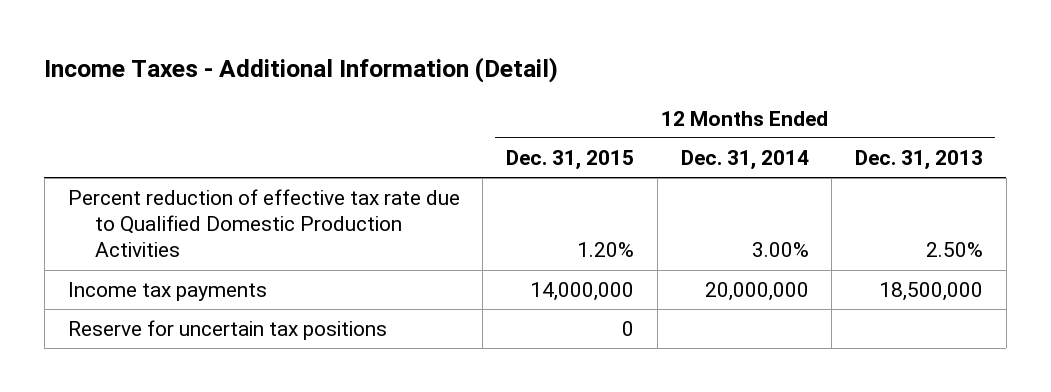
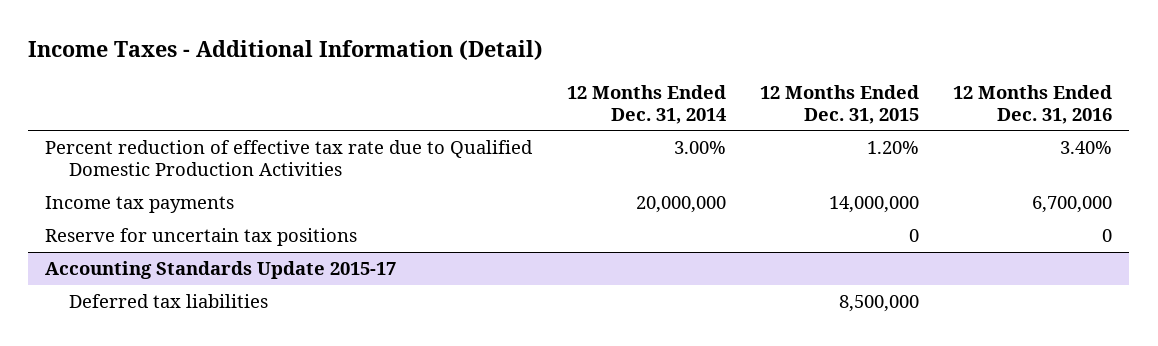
[855,150,984,171] Dec. 31, 2013 -> none
none -> [953,84,1113,124] 12 Months Ended Dec. 31, 2016
none -> [45,261,397,280] Accounting Standards Update 2015-17
none -> [68,294,268,309] Deferred tax liabilities

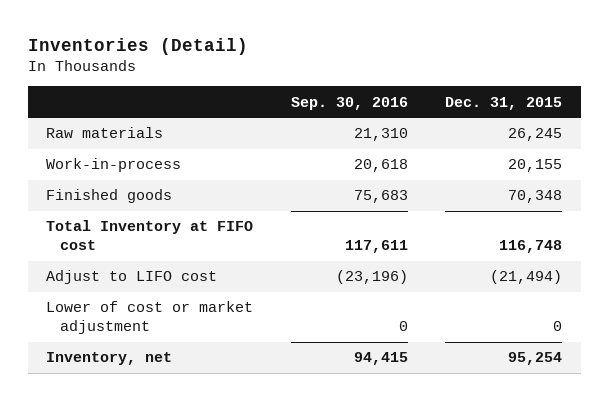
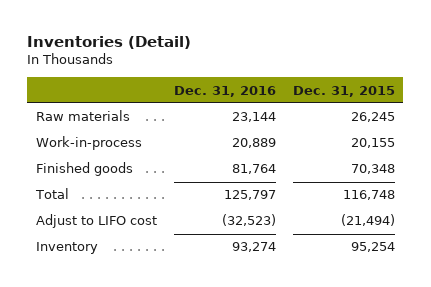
[290,96,408,110] Sep. 30, 2016 -> none
none -> [173,85,276,97] Dec. 31, 2016
[46,220,254,251] Total Inventory at FIFO cost -> [34,188,69,200] Total
[46,301,254,335] Lower of cost or market adjustment -> none
[46,352,173,366] Inventory, net -> [35,242,98,255] Inventory

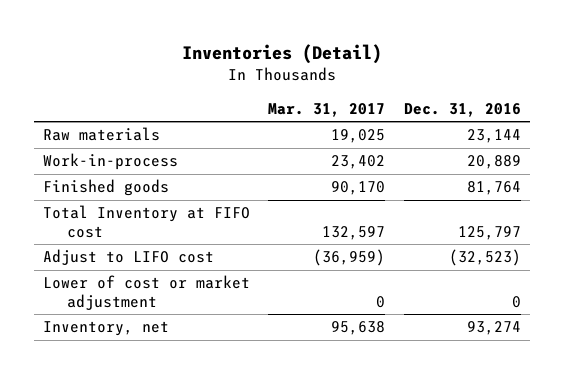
[292,85,395,97] Dec. 31, 2015 -> none
none -> [268,102,386,117] Mar. 31, 2017
[34,188,69,200] Total -> [43,205,251,238] Total Inventory at FIFO cost
none -> [43,275,251,310] Lower of cost or market adjustment
[35,242,98,255] Inventory -> [43,321,170,337] Inventory, net

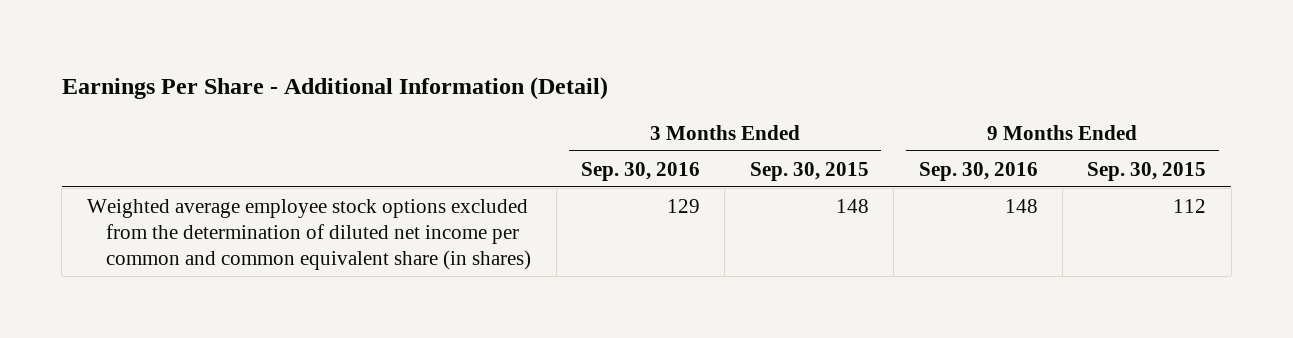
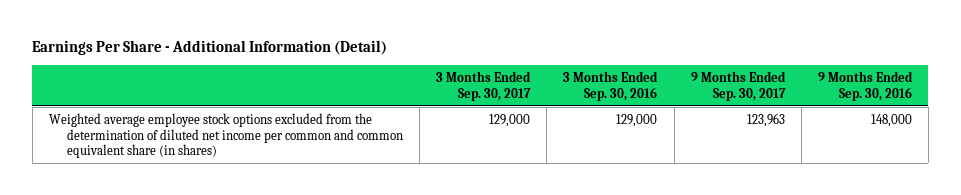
[749,161,869,181] Sep. 30, 2015 -> none
[1087,161,1207,181] Sep. 30, 2015 -> none
none -> [436,71,532,102] 3 Months Ended Sep. 30, 2017
none -> [690,71,786,102] 9 Months Ended Sep. 30, 2017
[667,198,701,213] 129 -> [616,113,658,127] 129,000
[1004,198,1038,213] 148 -> [870,113,912,127] 148,000

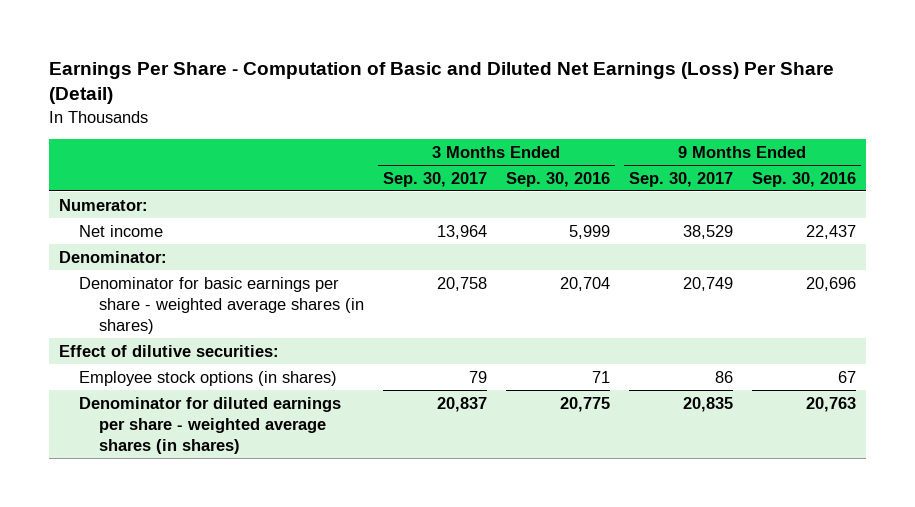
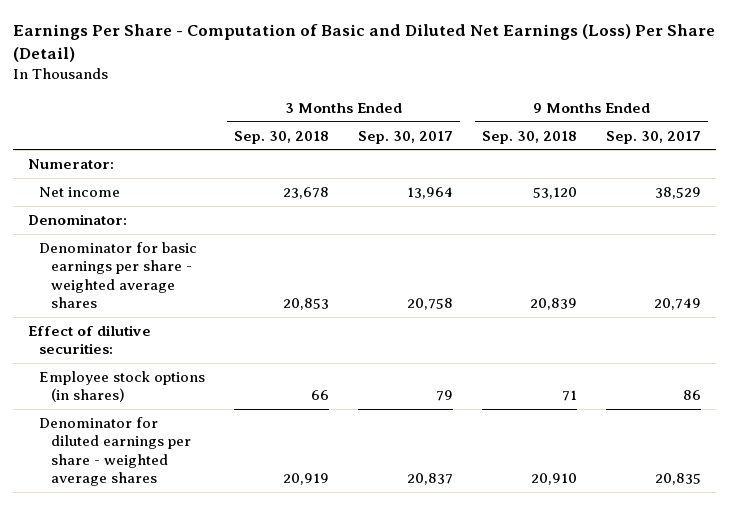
[505,171,610,187] Sep. 30, 2016 -> none
[752,171,857,187] Sep. 30, 2016 -> none
none -> [234,130,330,144] Sep. 30, 2018
none -> [482,130,578,144] Sep. 30, 2018
[78,276,364,334] Denominator for basic earnings per share - weighted average shares (in shares) -> [39,241,198,308] Denominator for basic earnings per share - weighted average shares
[78,396,341,454] Denominator for diluted earnings per share - weighted average shares (in shares) -> [39,416,191,486] Denominator for diluted earnings per share - weighted average shares

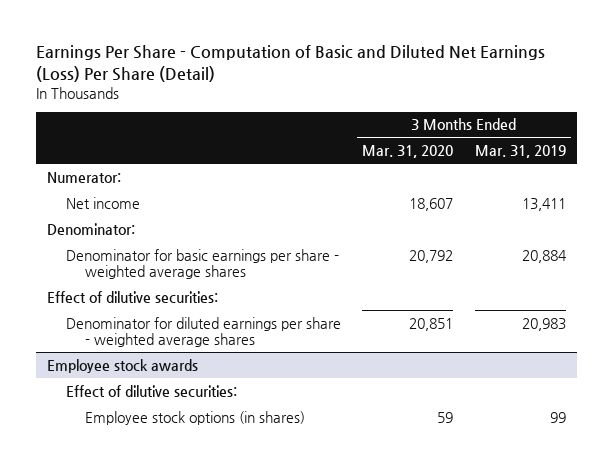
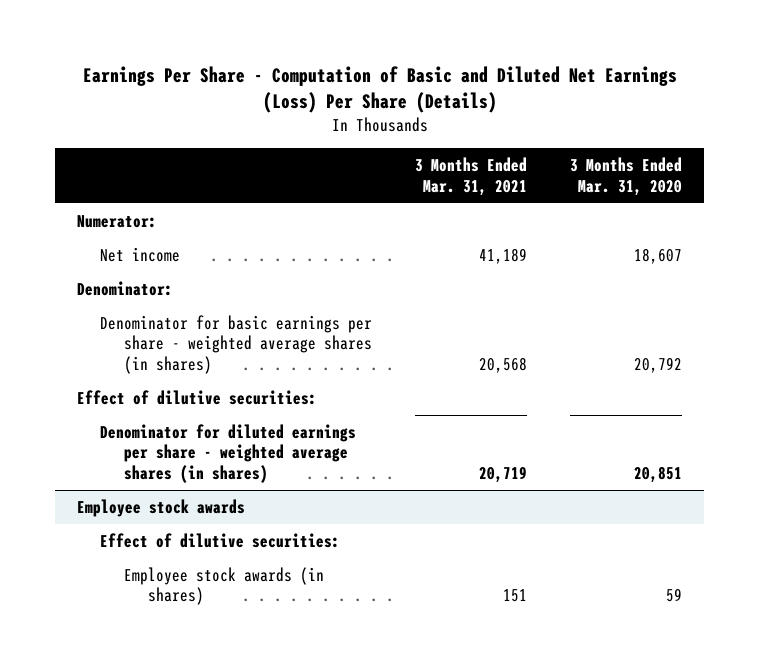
[35,45,545,82] Earnings Per Share - Computation of Basic and Diluted Net Earnings (Loss) Per Share (Detail) -> [82,65,677,114] Earnings Per Share - Computation of Basic and Diluted Net Earnings (Loss) Per Share (Details)
[475,145,567,159] Mar. 31, 2019 -> none
none -> [415,157,528,196] 3 Months Ended Mar. 31, 2021
[65,248,339,280] Denominator for basic earnings per share - weighted average shares -> [100,314,373,375] Denominator for basic earnings per share - weighted average shares (in shares)
[65,316,341,348] Denominator for diluted earnings per share - weighted average shares -> [100,423,357,484] Denominator for diluted earnings per share - weighted average shares (in shares)
[84,410,305,425] Employee stock options (in shares) -> [124,566,325,606] Employee stock awards (in shares)

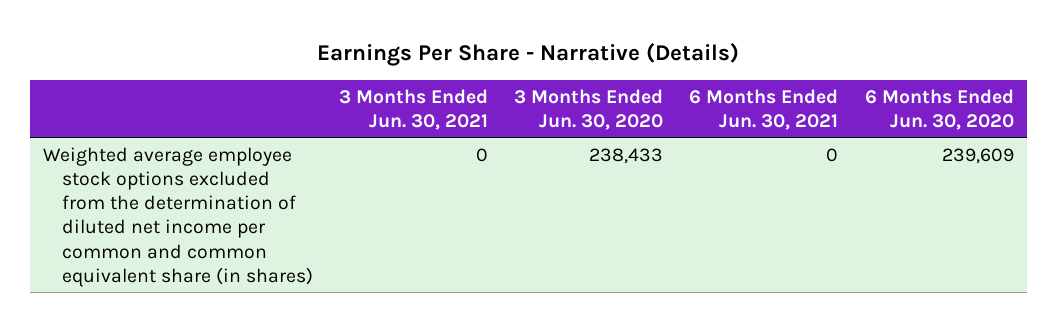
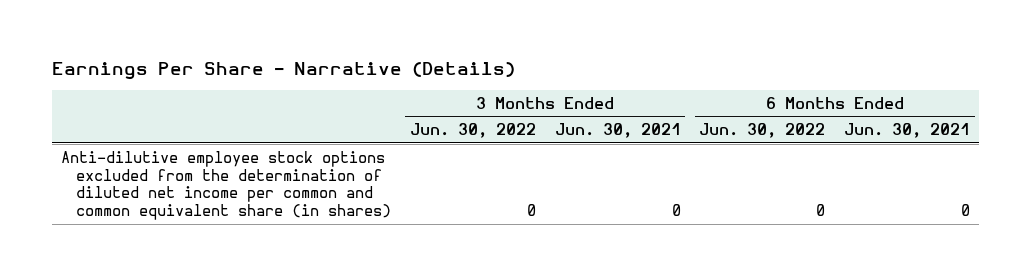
[514,88,664,131] 3 Months Ended Jun. 30, 2020 -> none
[864,88,1014,131] 6 Months Ended Jun. 30, 2020 -> none
none -> [410,123,537,139] Jun. 30, 2022
none -> [699,123,826,139] Jun. 30, 2022
[42,146,313,287] Weighted average employee stock options excluded from the determination of diluted net income per common and common equivalent share (in shares) -> [61,150,392,221] Anti-dilutive employee stock options excluded from the determination of diluted net income per common and common equivalent share (in shares)

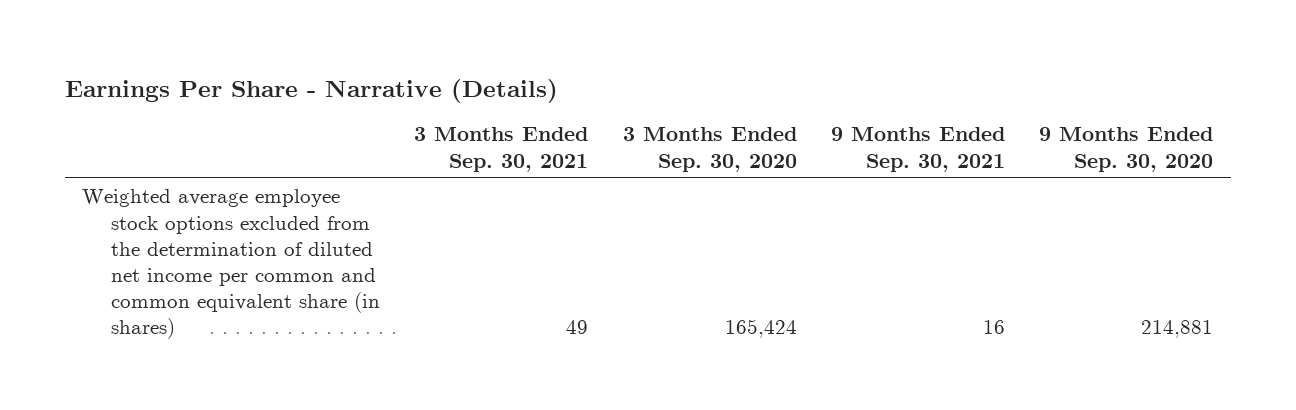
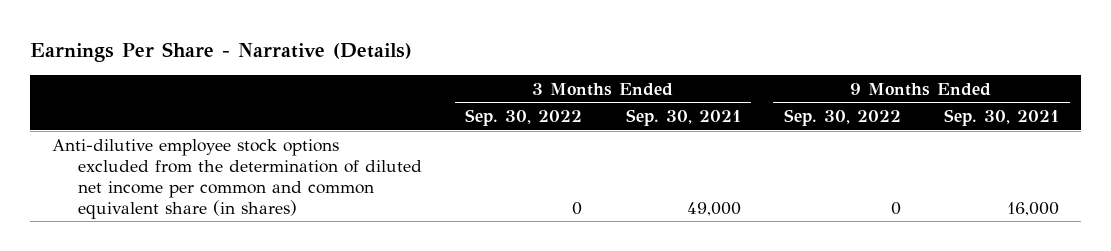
[622,127,797,172] 3 Months Ended Sep. 30, 2020 -> none
[1039,127,1214,172] 9 Months Ended Sep. 30, 2020 -> none
none -> [465,109,583,127] Sep. 30, 2022
none -> [783,109,901,127] Sep. 30, 2022
[82,189,380,340] Weighted average employee stock options excluded from the determination of diluted net income per common and common equivalent share (in shares) -> [51,138,423,219] Anti-dilutive employee stock options excluded from the determination of diluted net income per common and common equivalent share (in shares)
[566,320,589,335] 49 -> [686,201,741,216] 49,000
[983,320,1006,335] 16 -> [1006,201,1059,216] 16,000

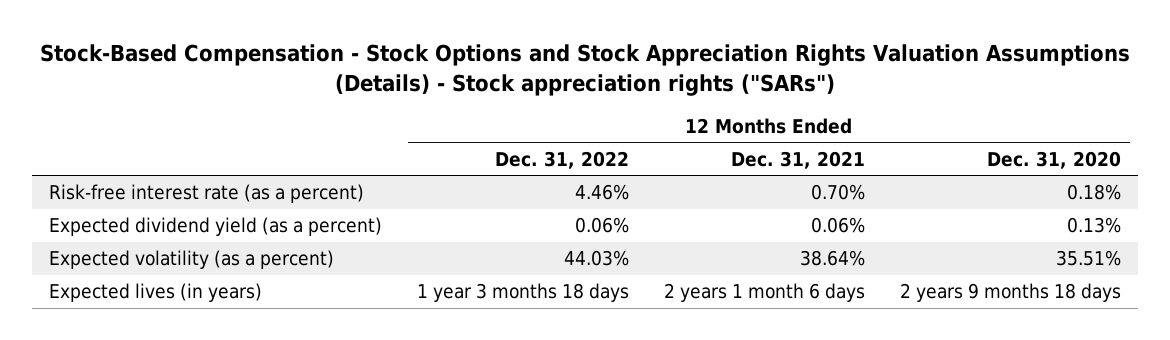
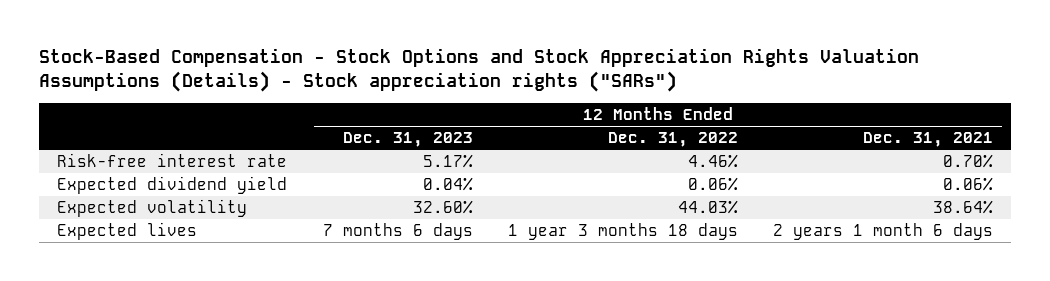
[986,150,1121,169] Dec. 31, 2020 -> none
none -> [342,132,473,148] Dec. 31, 2023
[49,184,365,204] Risk-free interest rate (as a percent) -> [57,153,288,168] Risk-free interest rate
[49,217,383,237] Expected dividend yield (as a percent) -> [57,176,288,195] Expected dividend yield
[49,250,335,270] Expected volatility (as a percent) -> [57,199,248,218] Expected volatility
[49,283,263,303] Expected lives (in years) -> [57,222,198,241] Expected lives

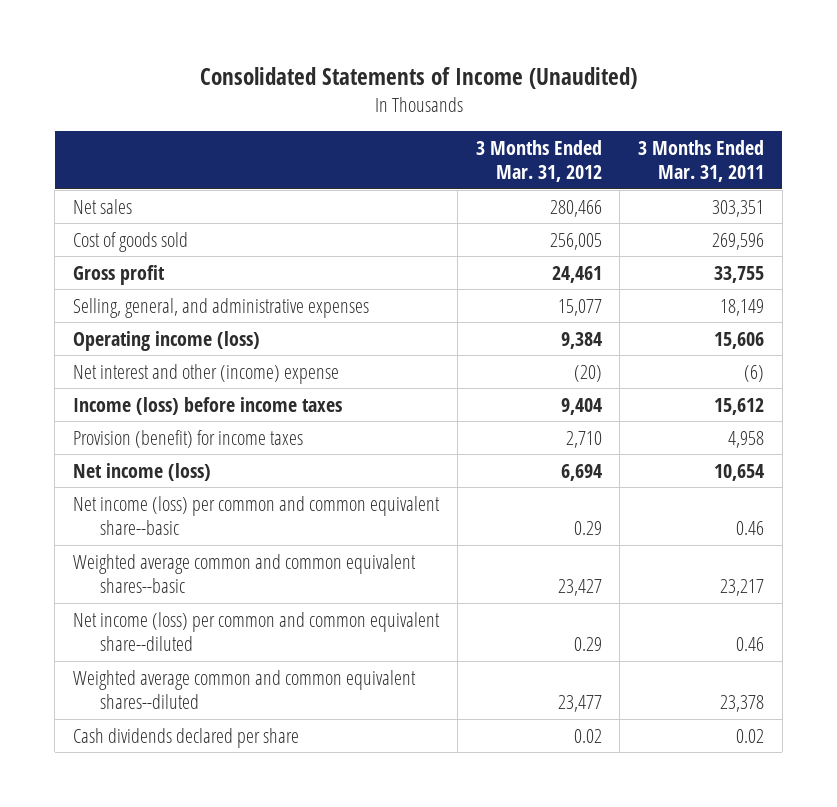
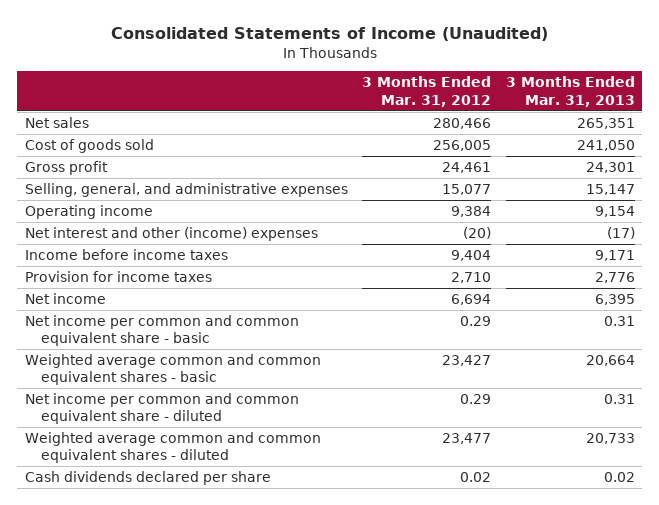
[638,139,765,183] 3 Months Ended Mar. 31, 2011 -> none
none -> [505,76,635,107] 3 Months Ended Mar. 31, 2013
[73,330,261,351] Operating income (loss) -> [24,205,153,220] Operating income
[73,363,340,384] Net interest and other (income) expense -> [24,227,318,242] Net interest and other (income) expenses
[73,396,343,415] Income (loss) before income taxes -> [24,249,228,261] Income before income taxes
[73,429,304,448] Provision (benefit) for income taxes -> [24,271,212,283] Provision for income taxes
[73,462,212,481] Net income (loss) -> [24,293,106,305] Net income
[73,495,441,535] Net income (loss) per common and common equivalent share--basic -> [24,315,299,347] Net income per common and common equivalent share - basic
[73,553,417,593] Weighted average common and common equivalent shares--basic -> [24,354,321,386] Weighted average common and common equivalent shares - basic
[73,611,441,651] Net income (loss) per common and common equivalent share--diluted -> [24,393,299,425] Net income per common and common equivalent share - diluted
[73,669,417,709] Weighted average common and common equivalent shares--diluted -> [24,432,321,464] Weighted average common and common equivalent shares - diluted

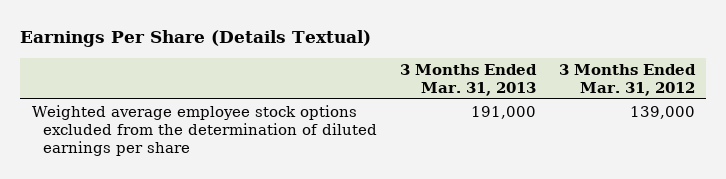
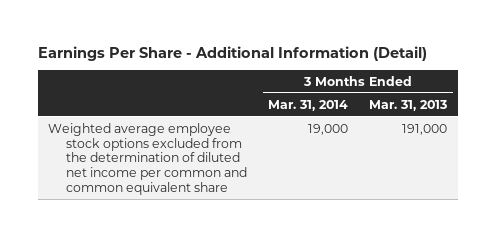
[20,30,372,48] Earnings Per Share (Details Textual) -> [37,45,427,61] Earnings Per Share - Additional Information (Detail)
[558,63,696,96] 3 Months Ended Mar. 31, 2012 -> none
none -> [268,99,349,111] Mar. 31, 2014
[31,105,377,156] Weighted average employee stock options excluded from the determination of diluted earnings per share -> [48,122,247,195] Weighted average employee stock options excluded from the determination of diluted net income per common and common equivalent share

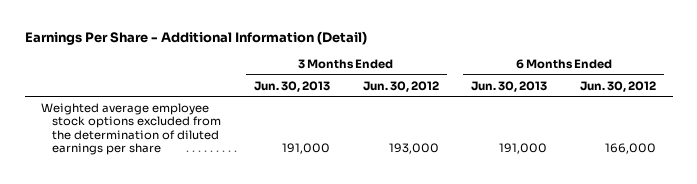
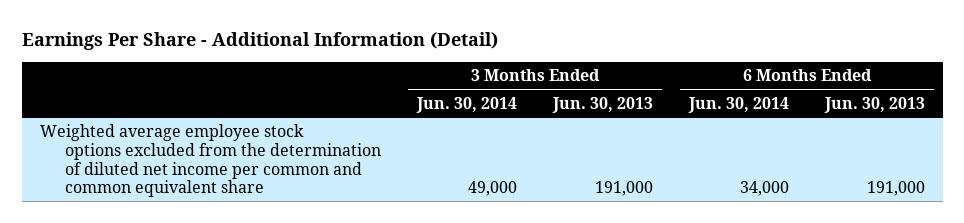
[362,80,439,92] Jun. 30, 2012 -> none
[580,80,657,92] Jun. 30, 2012 -> none
none -> [415,97,517,114] Jun. 30, 2014
none -> [687,97,789,114] Jun. 30, 2014
[40,102,221,156] Weighted average employee stock options excluded from the determination of diluted earnings per share -> [39,124,381,198] Weighted average employee stock options excluded from the determination of diluted net income per common and common equivalent share

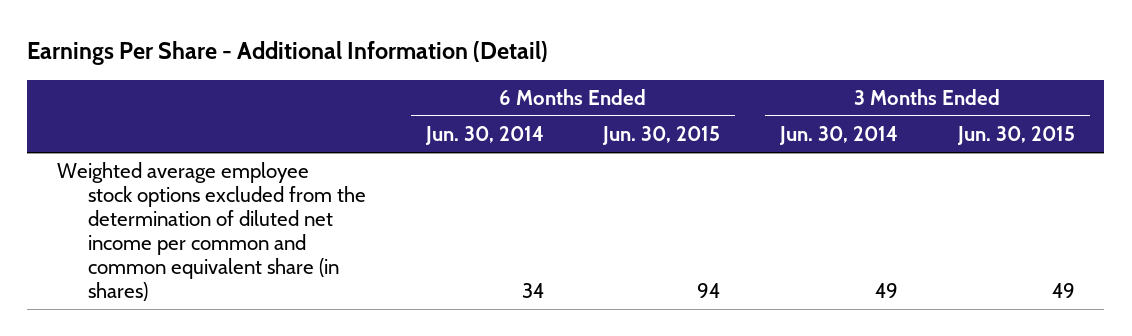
[551,97,653,114] Jun. 30, 2013 -> none
[823,97,925,114] Jun. 30, 2013 -> none
none -> [602,126,721,146] Jun. 30, 2015
none -> [956,126,1075,146] Jun. 30, 2015
[39,124,381,198] Weighted average employee stock options excluded from the determination of diluted net income per common and common equivalent share -> [57,162,367,302] Weighted average employee stock options excluded from the determination of diluted net income per common and common equivalent share (in shares)
[467,181,517,197] 49,000 -> [874,283,898,299] 49
[739,181,789,197] 34,000 -> [521,283,544,299] 34

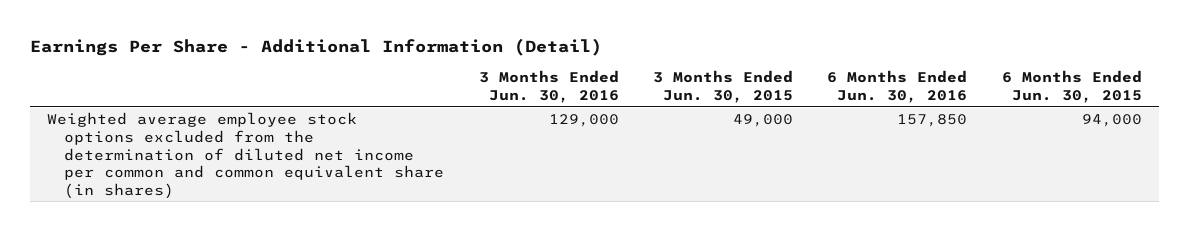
[424,126,544,146] Jun. 30, 2014 -> none
[778,126,898,146] Jun. 30, 2014 -> none
none -> [478,70,619,104] 3 Months Ended Jun. 30, 2016
none -> [827,70,968,104] 6 Months Ended Jun. 30, 2016
[697,283,721,299] 94 -> [1081,114,1142,128] 94,000
[1051,283,1075,299] 49 -> [732,114,793,128] 49,000

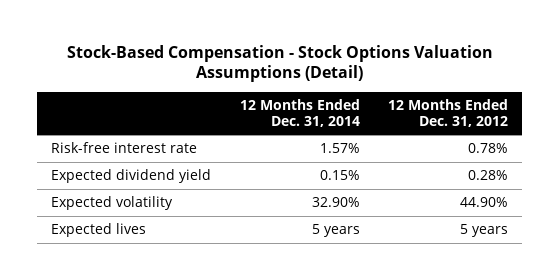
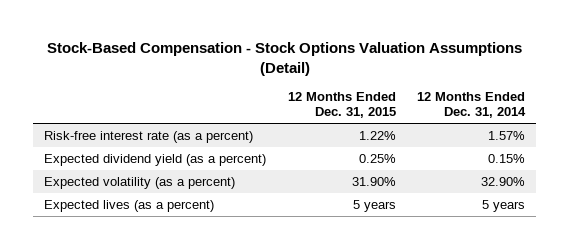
[388,98,509,127] 12 Months Ended Dec. 31, 2012 -> none
none -> [287,92,396,119] 12 Months Ended Dec. 31, 2015
[51,141,198,153] Risk-free interest rate -> [43,130,253,143] Risk-free interest rate (as a percent)
[51,168,212,183] Expected dividend yield -> [43,153,266,166] Expected dividend yield (as a percent)
[51,195,174,210] Expected volatility -> [43,176,235,189] Expected volatility (as a percent)
[51,222,147,237] Expected lives -> [43,199,214,212] Expected lives (as a percent)

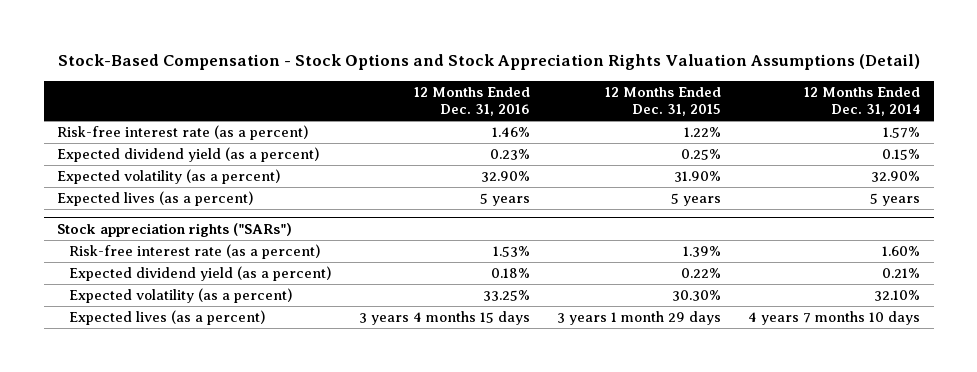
[46,41,522,76] Stock-Based Compensation - Stock Options Valuation Assumptions (Detail) -> [57,54,920,71] Stock-Based Compensation - Stock Options and Stock Appreciation Rights Valuation Assumptions (Detail)
none -> [413,86,530,117] 12 Months Ended Dec. 31, 2016
none -> [57,222,293,237] Stock appreciation rights ("SARs")
none -> [69,243,321,259] Risk-free interest rate (as a percent)
none -> [69,265,332,281] Expected dividend yield (as a percent)
none -> [69,287,293,303] Expected volatility (as a percent)
none -> [69,309,266,325] Expected lives (as a percent)

